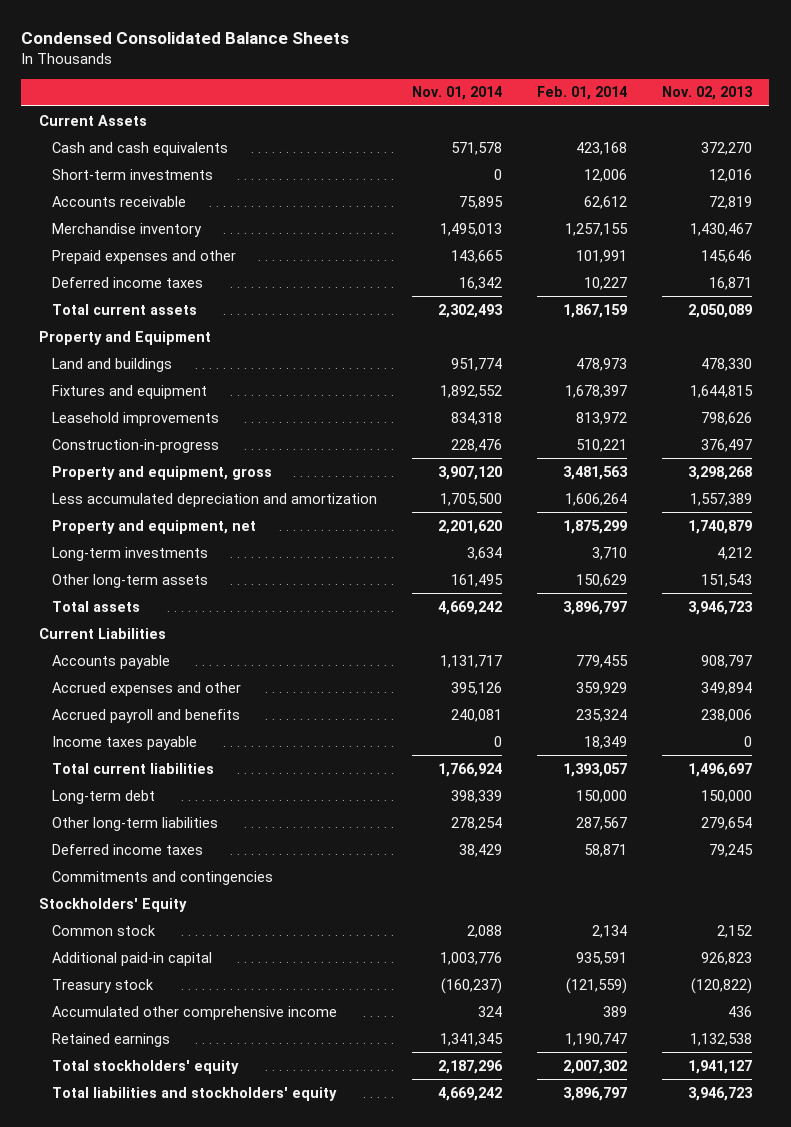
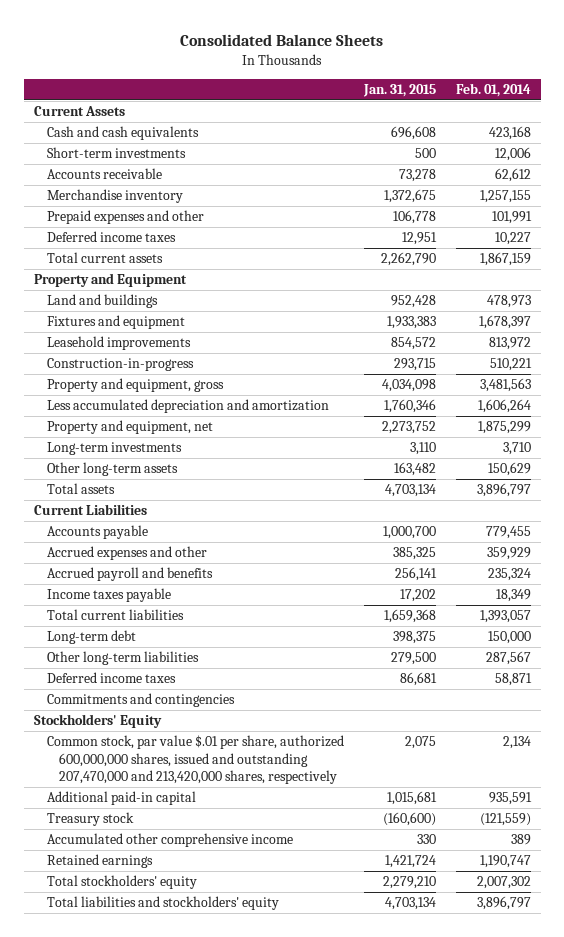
[21,32,350,45] Condensed Consolidated Balance Sheets -> [180,33,384,46] Consolidated Balance Sheets
[411,86,502,101] Nov. 01, 2014 -> none
[661,86,753,101] Nov. 02, 2013 -> none
none -> [362,84,436,98] Jan. 31, 2015
[51,924,156,936] Common stock -> [46,735,344,784] Common stock, par value $.01 per share, authorized 600,000,000 shares, issued and outstanding 207,470,000 and 213,420,000 shares, respectively

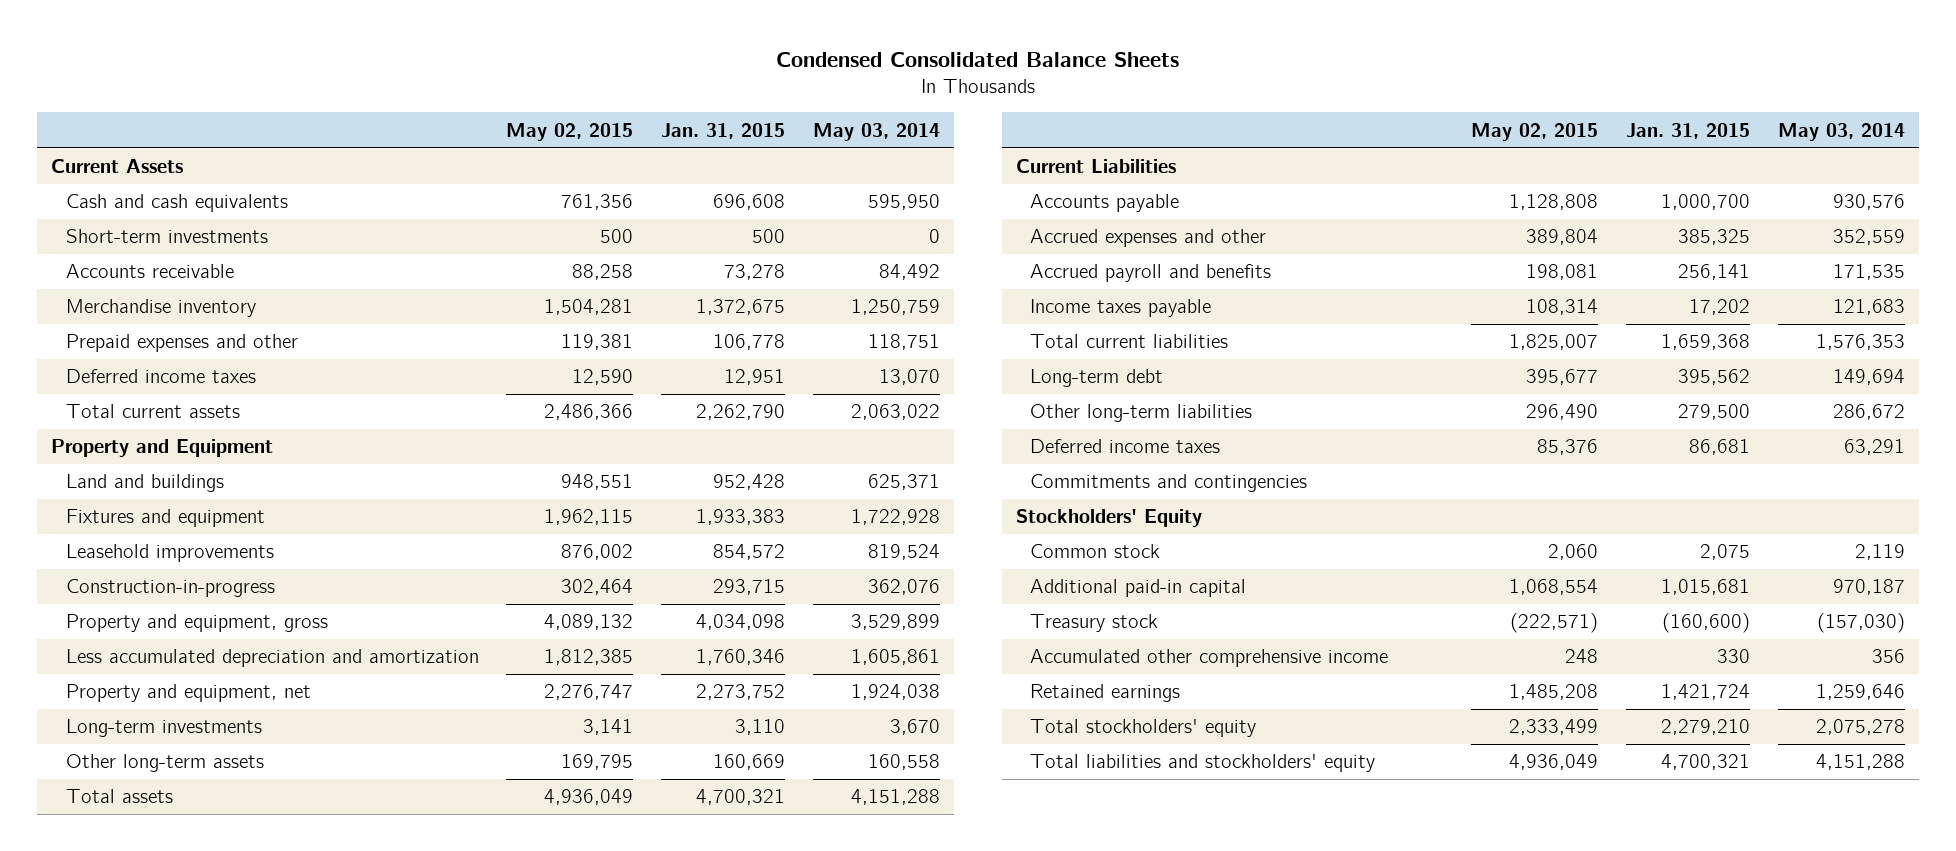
[180,33,384,46] Consolidated Balance Sheets -> [775,51,1179,67] Condensed Consolidated Balance Sheets
[455,83,531,98] Feb. 01, 2014 -> none
none -> [506,122,634,141] May 02, 2015
none -> [812,122,940,141] May 03, 2014
[393,462,436,477] 163,482 -> [713,754,786,771] 160,669
[384,484,436,498] 4,703,134 -> [696,789,786,806] 4,700,321
[392,631,436,645] 398,375 -> [1677,369,1750,386] 395,562
[46,735,344,784] Common stock, par value $.01 per share, authorized 600,000,000 shares, issued and outstanding 207,470,000 and 213,420,000 shares, respectively -> [1030,544,1161,559] Common stock
[384,897,436,911] 4,703,134 -> [1660,754,1750,771] 4,700,321

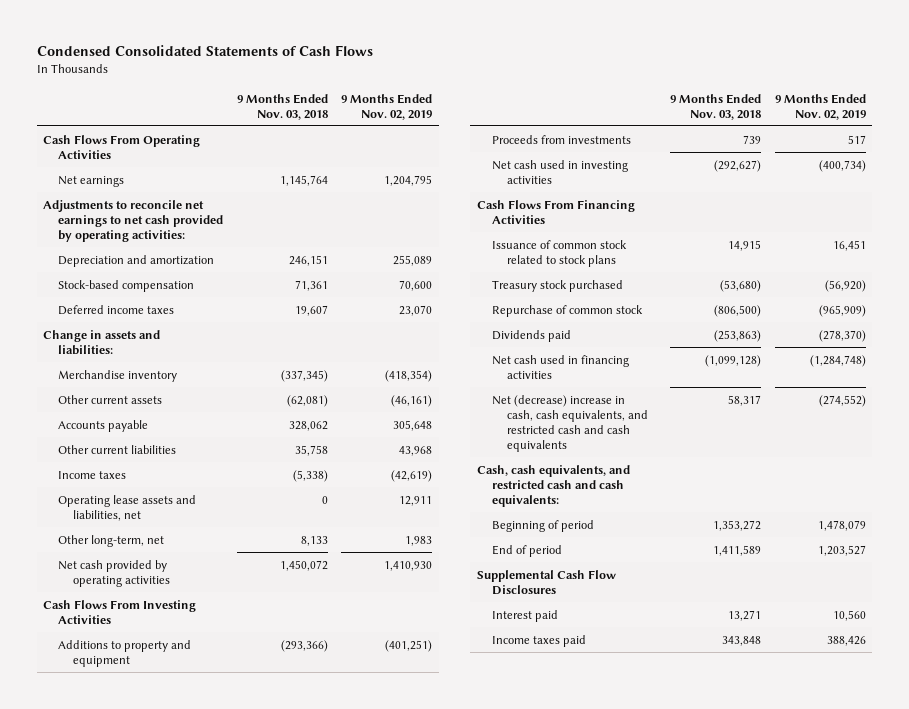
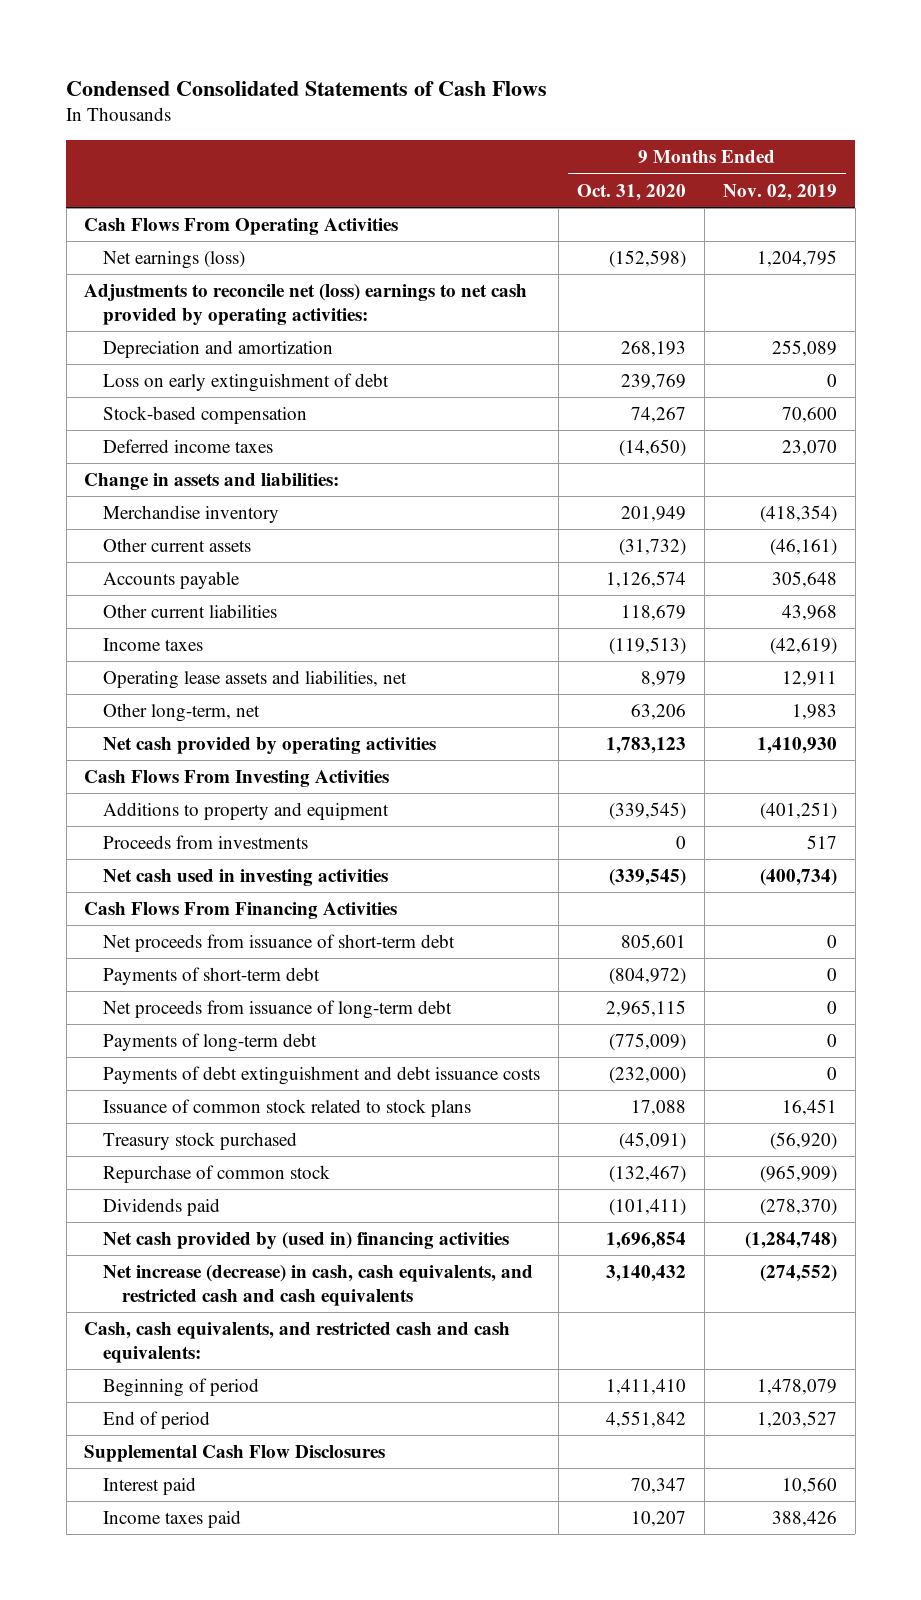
[236,93,328,120] 9 Months Ended Nov. 03, 2018 -> none
none -> [576,183,686,201] Oct. 31, 2020
[58,175,125,187] Net earnings -> [103,250,246,269] Net earnings (loss)
[43,199,224,242] Adjustments to reconcile net earnings to net cash provided by operating activities: -> [84,283,528,326] Adjustments to reconcile net (loss) earnings to net cash provided by operating activities:
none -> [103,372,390,392] Loss on early extinguishment of debt
none -> [103,933,456,952] Net proceeds from issuance of short-term debt
none -> [103,966,321,985] Payments of short-term debt
none -> [103,999,453,1019] Net proceeds from issuance of long-term debt
none -> [103,1032,318,1052] Payments of long-term debt
none -> [103,1065,541,1085] Payments of debt extinguishment and debt issuance costs
[491,354,629,379] Net cash used in financing activities -> [103,1231,510,1249] Net cash provided by (used in) financing activities
[491,394,648,452] Net (decrease) increase in cash, cash equivalents, and restricted cash and cash equivalents -> [103,1264,534,1307] Net increase (decrease) in cash, cash equivalents, and restricted cash and cash equivalents

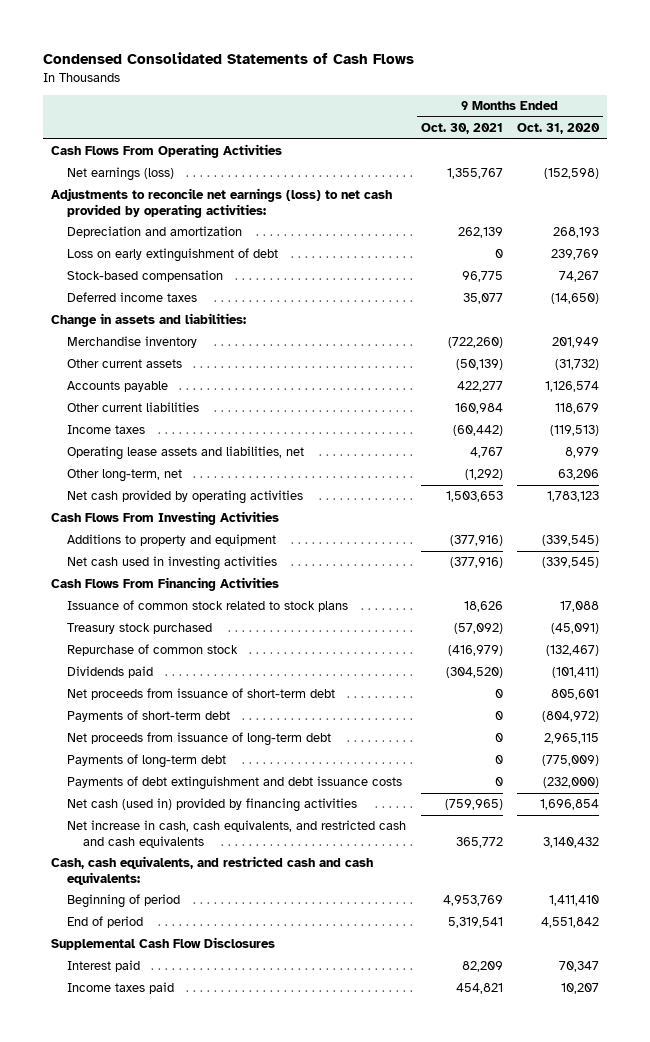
[722,183,837,201] Nov. 02, 2019 -> none
none -> [420,123,503,135] Oct. 30, 2021
[84,283,528,326] Adjustments to reconcile net (loss) earnings to net cash provided by operating activities: -> [50,188,392,218] Adjustments to reconcile net earnings (loss) to net cash provided by operating activities:
[103,834,309,849] Proceeds from investments -> none
[103,1098,472,1117] Issuance of common stock related to stock plans -> [66,600,348,613] Issuance of common stock related to stock plans
[103,1131,298,1150] Treasury stock purchased -> [66,623,212,635] Treasury stock purchased
[103,1164,331,1183] Repurchase of common stock -> [66,644,238,657] Repurchase of common stock
[103,1197,221,1216] Dividends paid -> [66,666,153,679] Dividends paid
[103,1231,510,1249] Net cash provided by (used in) financing activities -> [66,798,357,813] Net cash (used in) provided by financing activities
[103,1264,534,1307] Net increase (decrease) in cash, cash equivalents, and restricted cash and cash equivalents -> [66,820,406,848] Net increase in cash, cash equivalents, and restricted cash and cash equivalents

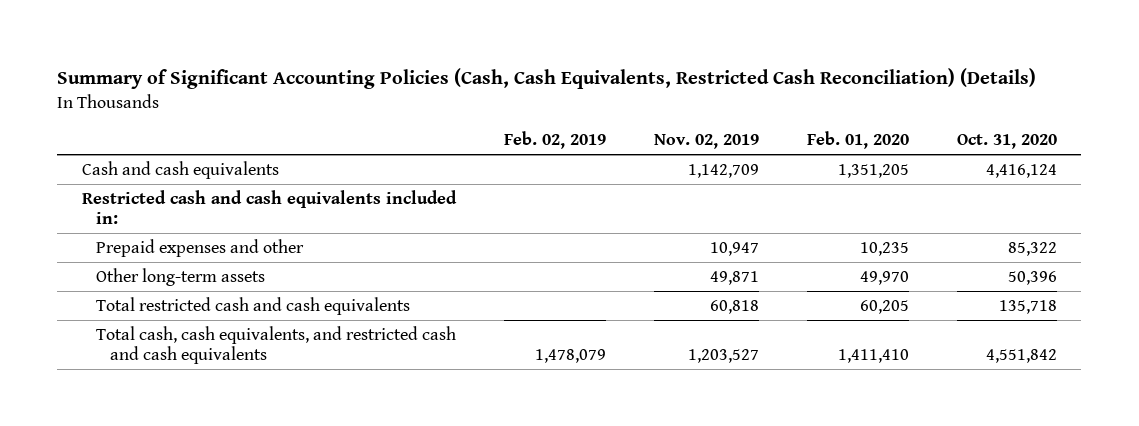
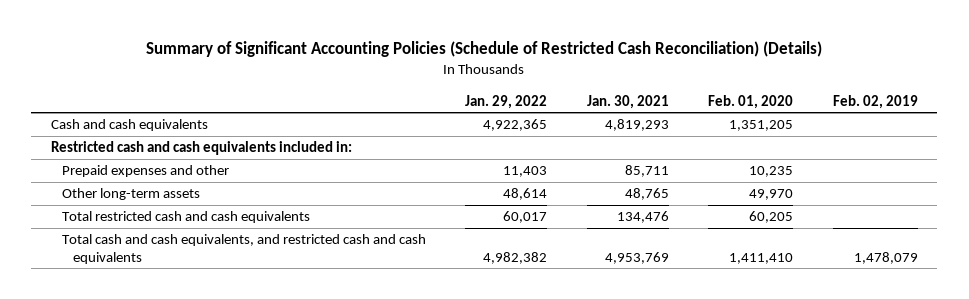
[57,68,1037,90] Summary of Significant Accounting Policies (Cash, Cash Equivalents, Restricted Cash Reconciliation) (Details) -> [146,41,823,58] Summary of Significant Accounting Policies (Schedule of Restricted Cash Reconciliation) (Details)
[653,134,759,150] Nov. 02, 2019 -> none
[957,134,1058,150] Oct. 31, 2020 -> none
none -> [465,94,548,109] Jan. 29, 2022
none -> [586,94,669,109] Jan. 30, 2021
[95,325,456,365] Total cash, cash equivalents, and restricted cash and cash equivalents -> [62,234,427,264] Total cash and cash equivalents, and restricted cash and cash equivalents

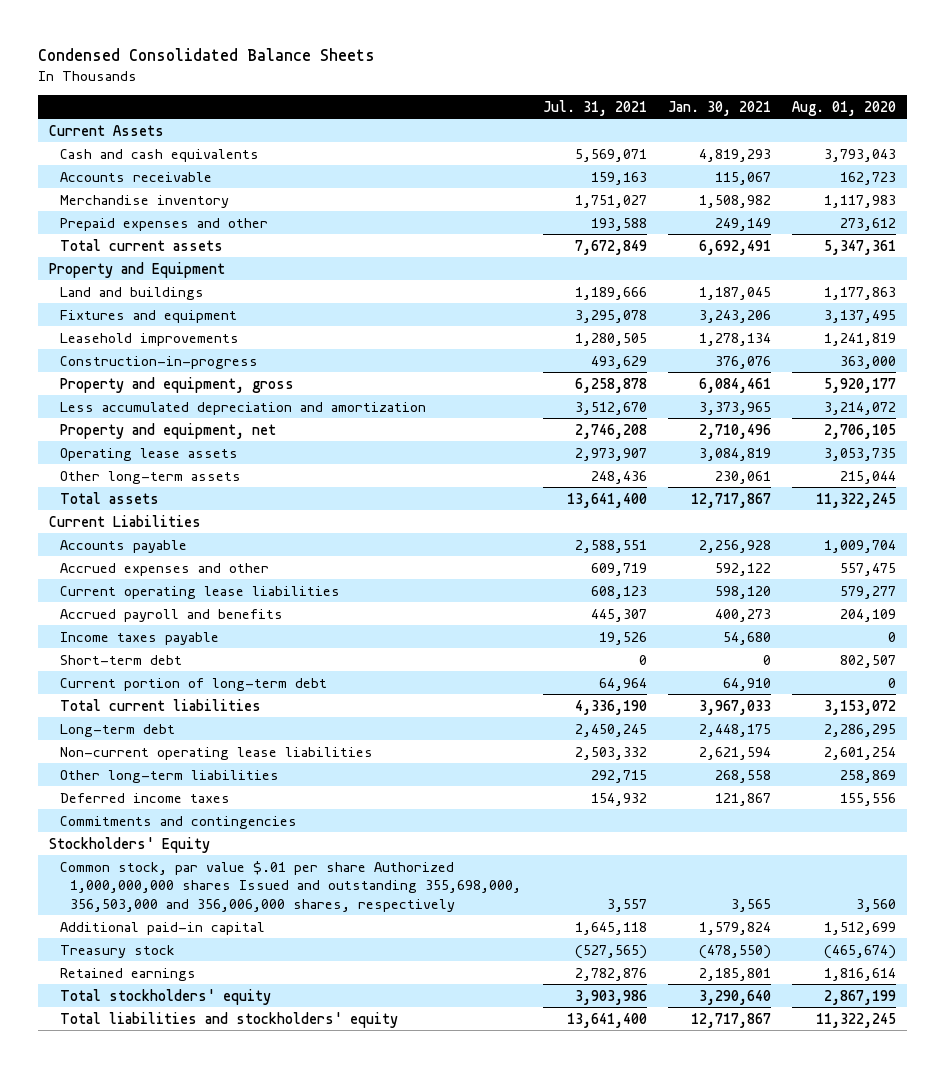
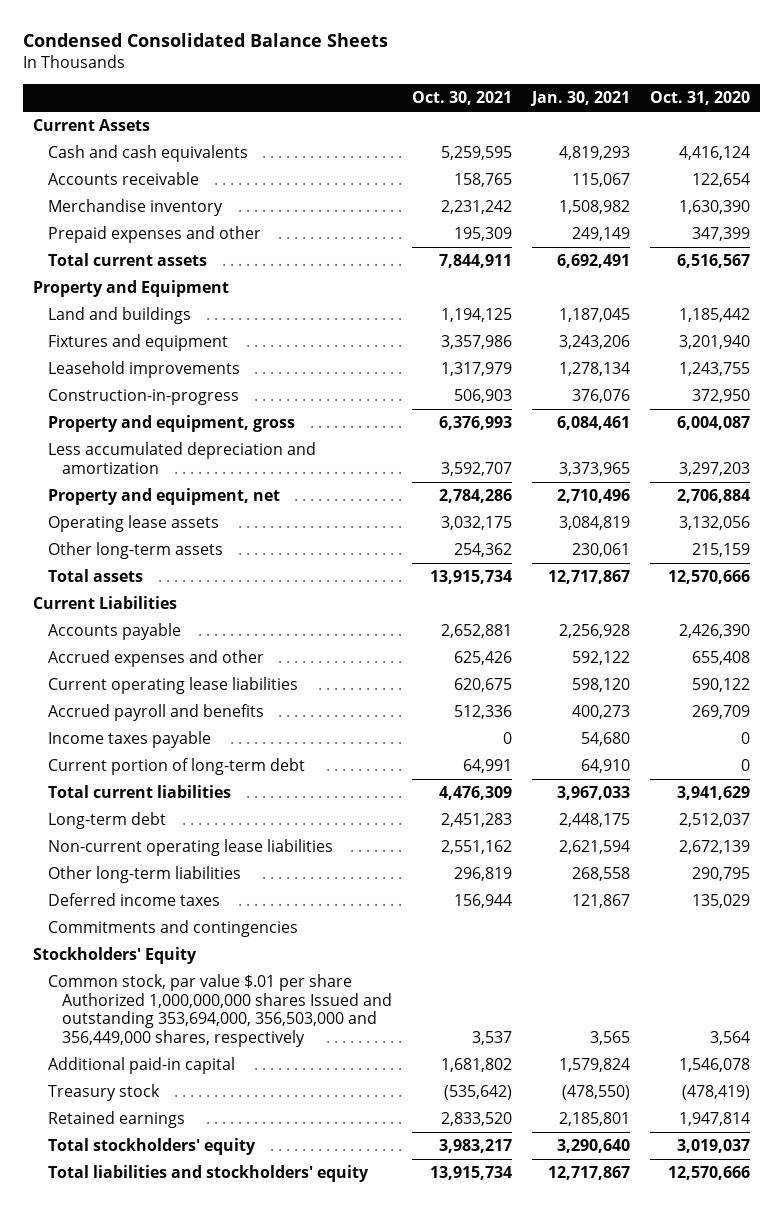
[542,99,647,116] Jul. 31, 2021 -> none
[792,100,897,116] Aug. 01, 2020 -> none
none -> [412,91,513,106] Oct. 30, 2021
none -> [650,91,751,106] Oct. 31, 2020
[59,654,182,665] Short-term debt -> none
[59,860,522,912] Common stock, par value $.01 per share Authorized 1,000,000,000 shares Issued and outstanding 355,698,000, 356,503,000 and 356,006,000 shares, respectively -> [47,974,393,1048] Common stock, par value $.01 per share Authorized 1,000,000,000 shares Issued and outstanding 353,694,000, 356,503,000 and 356,449,000 shares, respectively

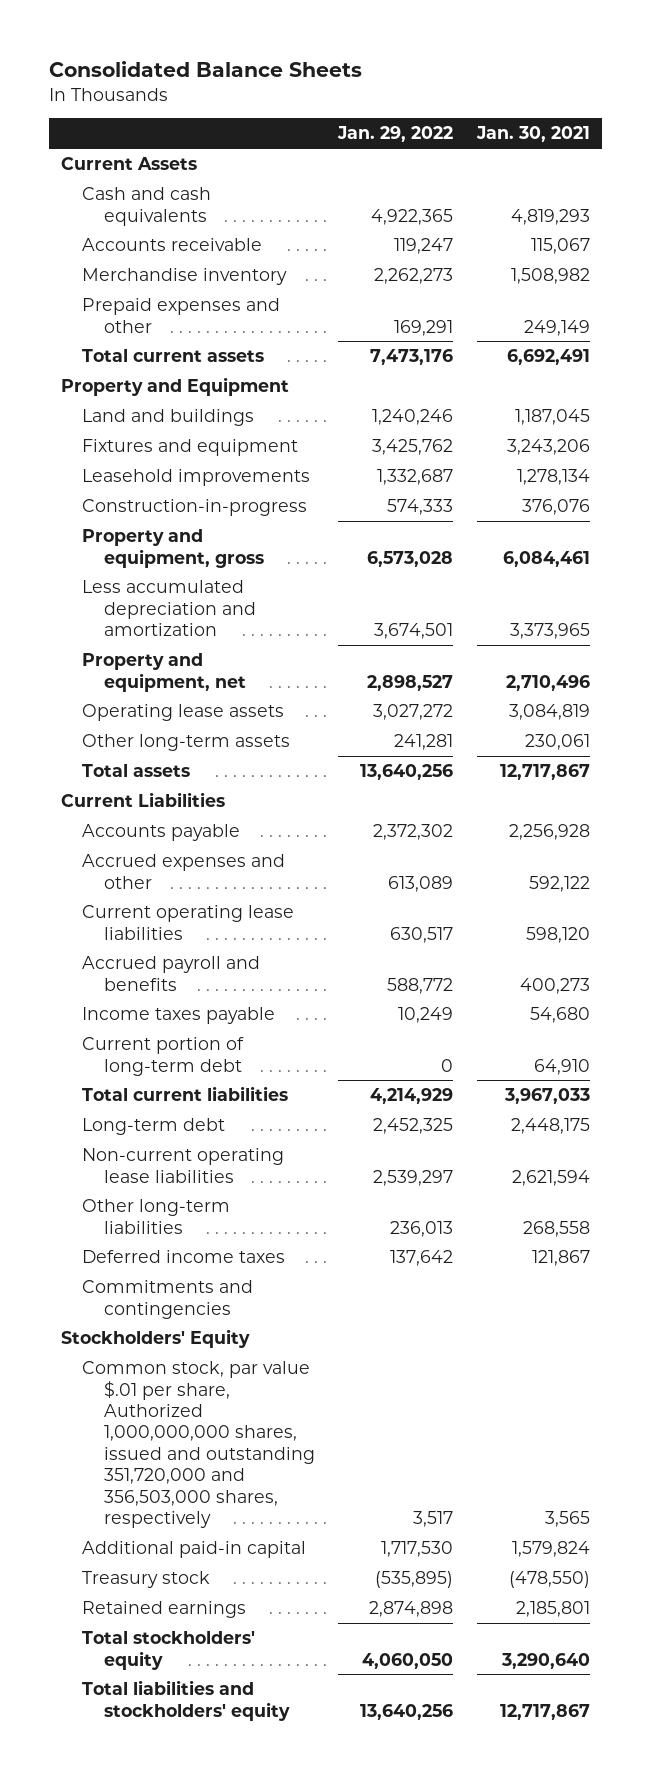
[22,33,388,48] Condensed Consolidated Balance Sheets -> [49,60,363,77] Consolidated Balance Sheets
[412,91,513,106] Oct. 30, 2021 -> none
[650,91,751,106] Oct. 31, 2020 -> none
none -> [337,126,454,143] Jan. 29, 2022
[47,974,393,1048] Common stock, par value $.01 per share Authorized 1,000,000,000 shares Issued and outstanding 353,694,000, 356,503,000 and 356,449,000 shares, respectively -> [82,1361,315,1529] Common stock, par value $.01 per share, Authorized 1,000,000,000 shares, issued and outstanding 351,720,000 and 356,503,000 shares, respectively

